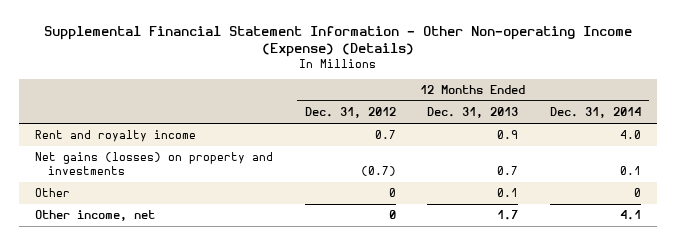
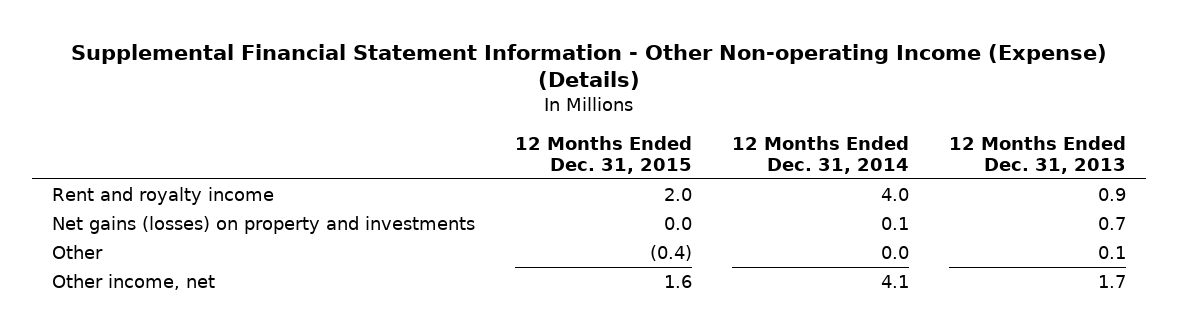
[304,107,396,119] Dec. 31, 2012 -> none
none -> [514,136,692,174] 12 Months Ended Dec. 31, 2015
[634,188,642,198] 0 -> [880,245,909,259] 0.0

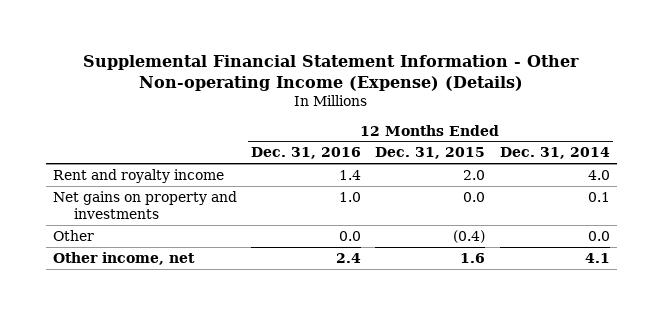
[948,136,1126,174] 12 Months Ended Dec. 31, 2013 -> none
none -> [251,147,362,160] Dec. 31, 2016
[52,215,476,234] Net gains (losses) on property and investments -> [52,190,237,220] Net gains on property and investments

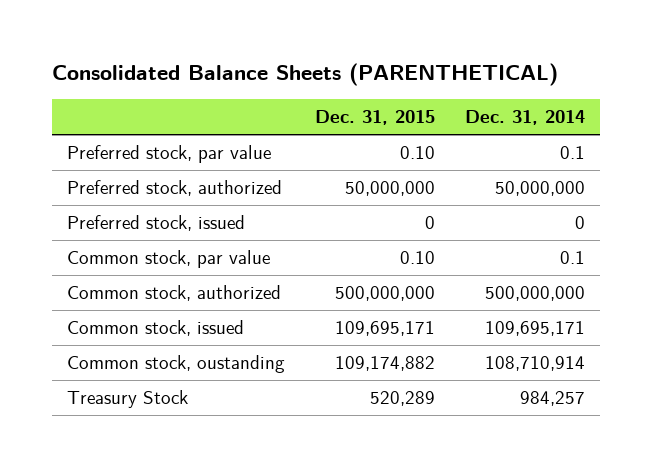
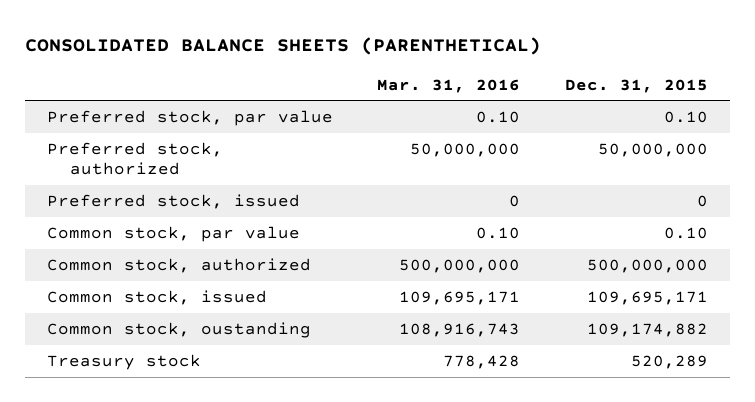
[51,63,558,87] Consolidated Balance Sheets (PARENTHETICAL) -> [24,37,541,56] CONSOLIDATED BALANCE SHEETS (PARENTHETICAL)
[465,109,586,125] Dec. 31, 2014 -> none
none -> [377,78,521,93] Mar. 31, 2016
[66,390,188,409] Treasury Stock -> [46,353,201,370] Treasury stock

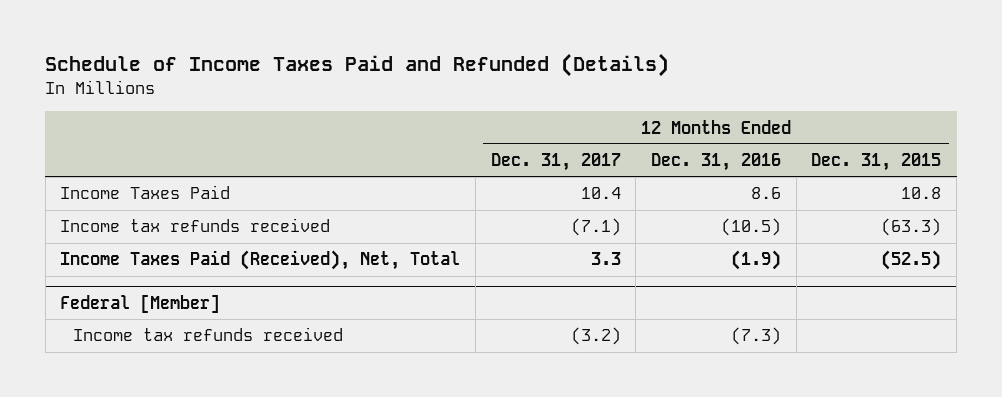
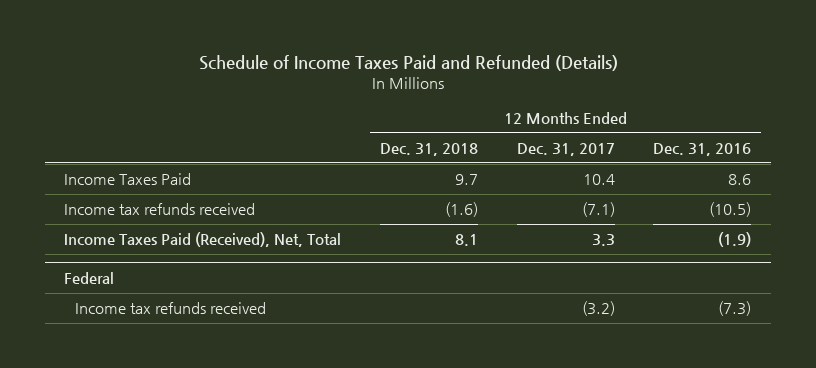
[811,153,942,172] Dec. 31, 2015 -> none
none -> [379,142,478,156] Dec. 31, 2018
[60,294,221,314] Federal [Member] -> [64,272,115,285] Federal

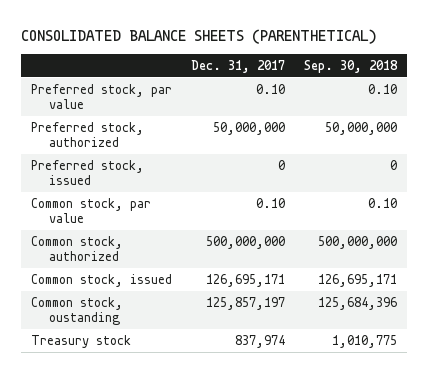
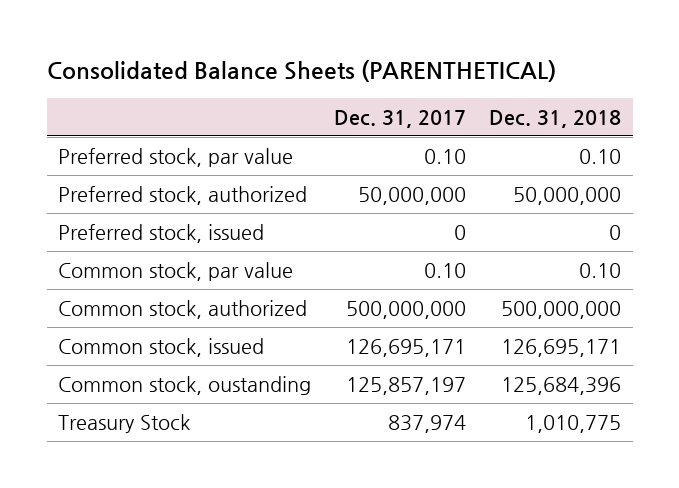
[20,29,377,45] CONSOLIDATED BALANCE SHEETS (PARENTHETICAL) -> [46,59,556,82] Consolidated Balance Sheets (PARENTHETICAL)
[303,59,398,73] Sep. 30, 2018 -> none
none -> [489,109,622,128] Dec. 31, 2018
[30,334,131,348] Treasury stock -> [58,414,191,434] Treasury Stock

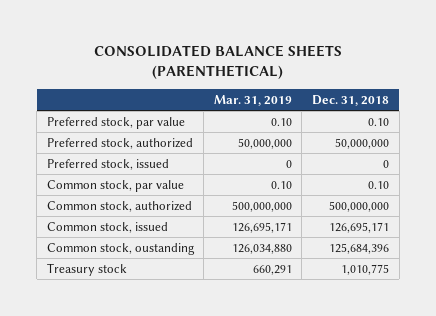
[46,59,556,82] Consolidated Balance Sheets (PARENTHETICAL) -> [93,45,342,80] CONSOLIDATED BALANCE SHEETS (PARENTHETICAL)
[334,109,467,128] Dec. 31, 2017 -> none
none -> [213,94,292,106] Mar. 31, 2019
[58,414,191,434] Treasury Stock -> [46,262,127,276] Treasury stock

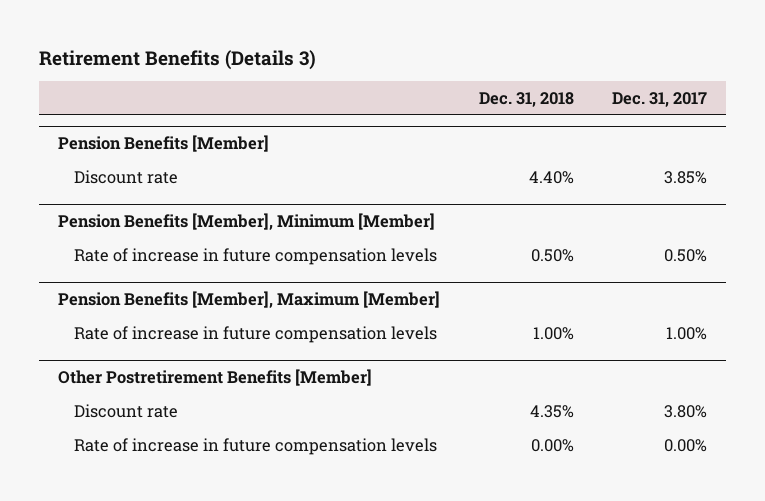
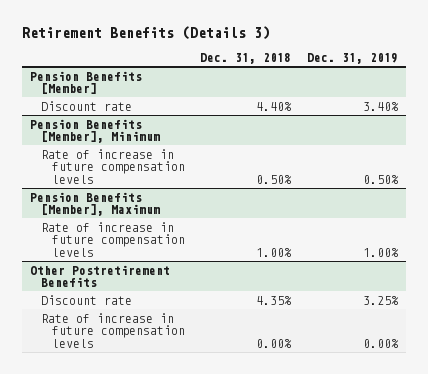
[611,91,707,107] Dec. 31, 2017 -> none
none -> [306,53,398,65] Dec. 31, 2019
[58,213,436,231] Pension Benefits [Member], Minimum [Member] -> [30,118,160,144] Pension Benefits [Member], Minimum
[58,291,441,309] Pension Benefits [Member], Maximum [Member] -> [30,191,160,217] Pension Benefits [Member], Maximum
[58,369,373,387] Other Postretirement Benefits [Member] -> [30,264,171,288] Other Postretirement Benefits

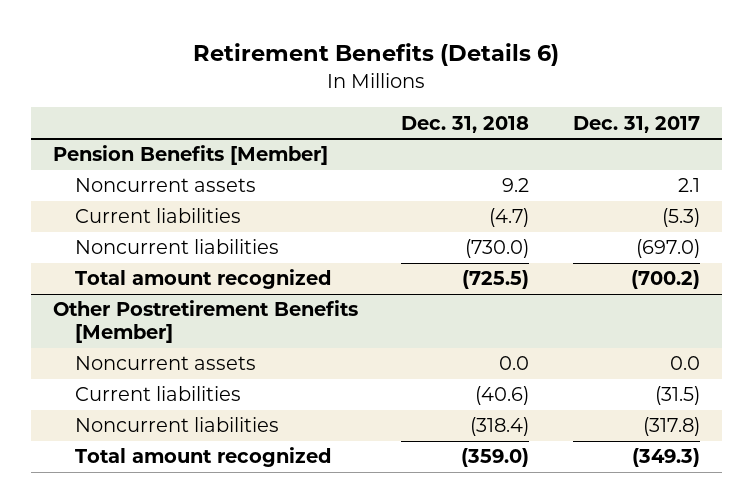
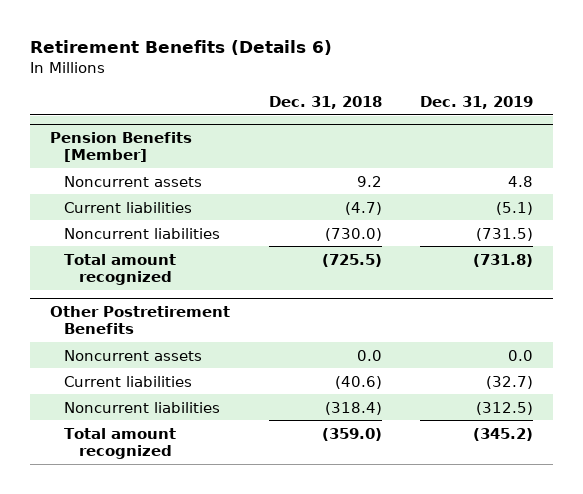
[573,115,701,133] Dec. 31, 2017 -> none
none -> [420,95,534,109] Dec. 31, 2019
[52,300,358,344] Other Postretirement Benefits [Member] -> [49,306,230,335] Other Postretirement Benefits

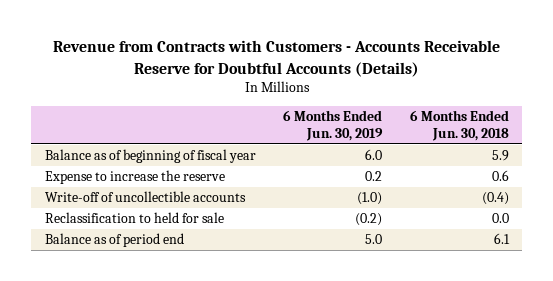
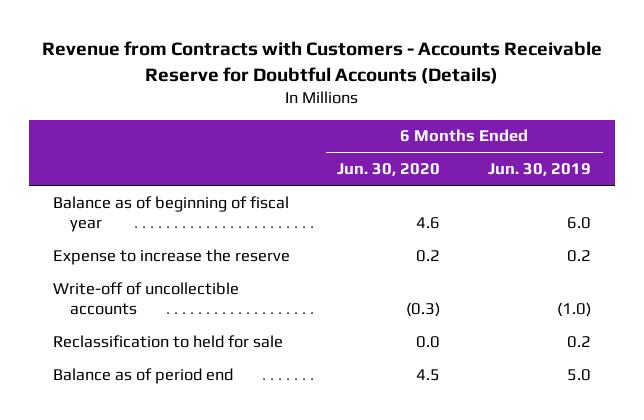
[409,110,509,141] 6 Months Ended Jun. 30, 2018 -> none
none -> [337,163,441,177] Jun. 30, 2020
[355,213,383,227] (0.2) -> [566,335,591,348] 0.2

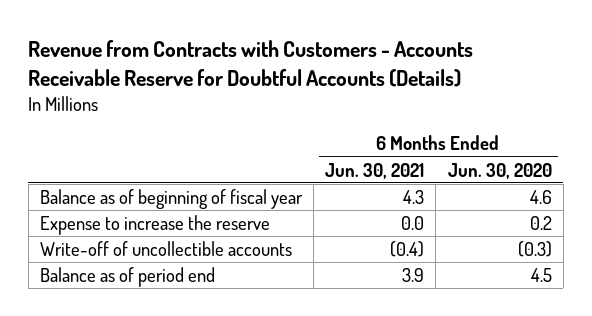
[487,163,591,177] Jun. 30, 2019 -> none
none -> [325,162,425,179] Jun. 30, 2021
[52,334,283,348] Reclassification to held for sale -> none

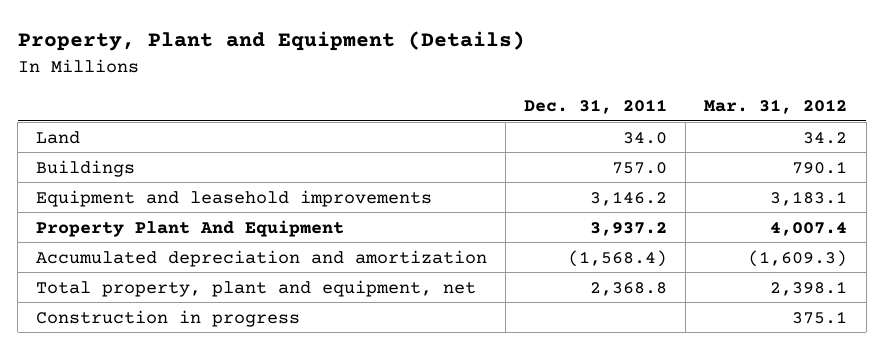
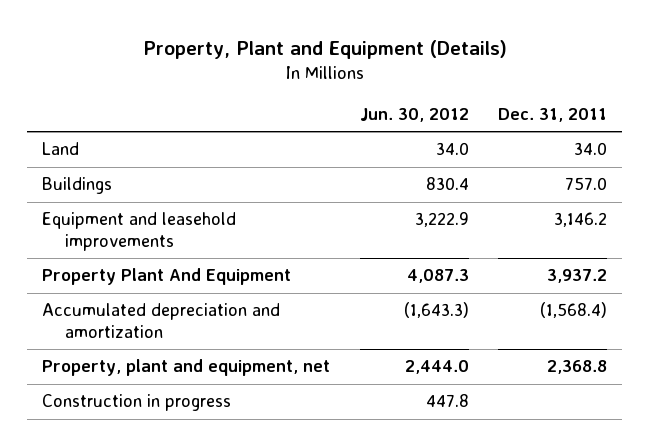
[704,98,848,114] Mar. 31, 2012 -> none
none -> [359,108,469,123] Jun. 30, 2012
[36,279,477,297] Total property, plant and equipment, net -> [42,359,331,377] Property, plant and equipment, net

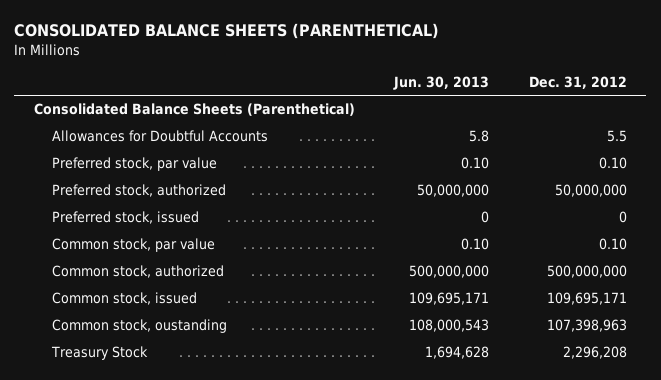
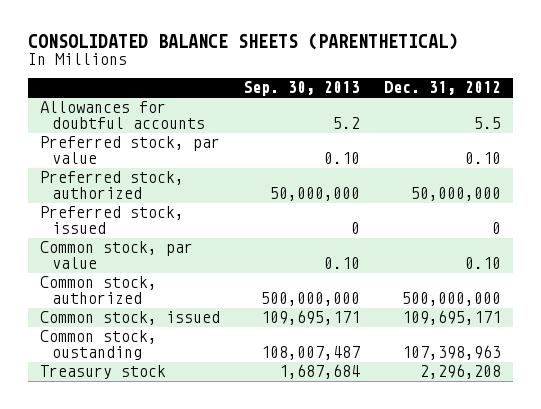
[393,75,490,90] Jun. 30, 2013 -> none
none -> [243,81,361,97] Sep. 30, 2013
[34,103,356,117] Consolidated Balance Sheets (Parenthetical) -> none
[52,130,269,143] Allowances for Doubtful Accounts -> [39,101,206,130] Allowances for doubtful accounts
[51,346,149,361] Treasury Stock -> [39,365,166,380] Treasury stock

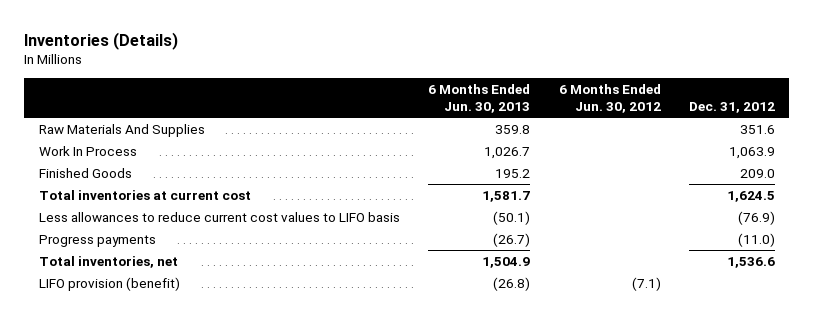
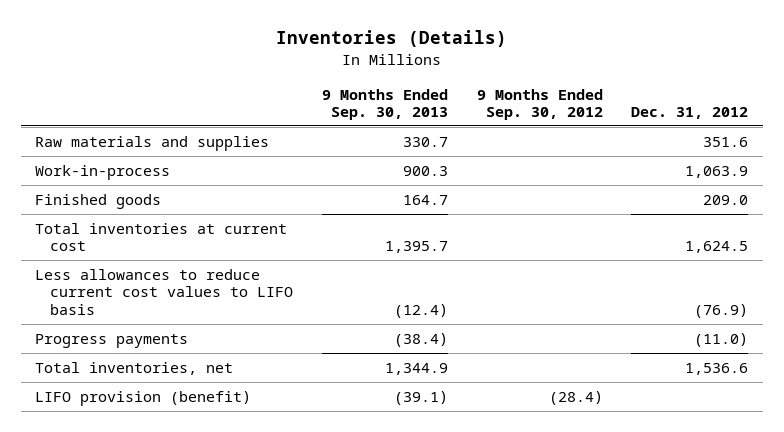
[428,83,531,113] 6 Months Ended Jun. 30, 2013 -> none
[558,83,661,113] 6 Months Ended Jun. 30, 2012 -> none
none -> [321,88,448,120] 9 Months Ended Sep. 30, 2013
none -> [476,88,603,120] 9 Months Ended Sep. 30, 2012
[38,123,205,137] Raw Materials And Supplies -> [35,135,270,151] Raw materials and supplies
[38,145,137,156] Work In Process -> [35,164,171,180] Work-in-process
[38,167,132,178] Finished Goods -> [35,193,162,209] Finished goods

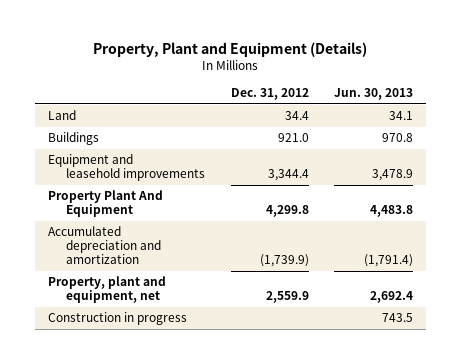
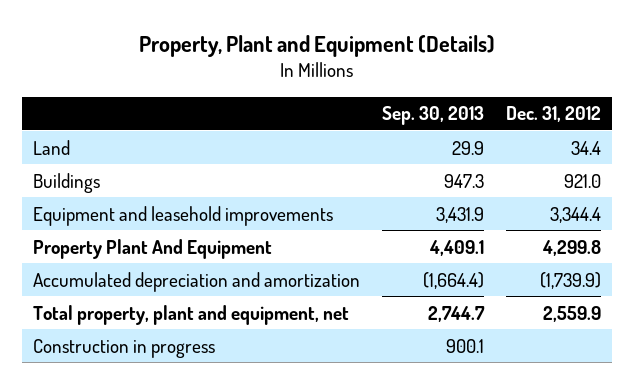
[334,88,414,101] Jun. 30, 2013 -> none
none -> [381,106,484,126] Sep. 30, 2013
[47,276,166,304] Property, plant and equipment, net -> [32,304,349,325] Total property, plant and equipment, net

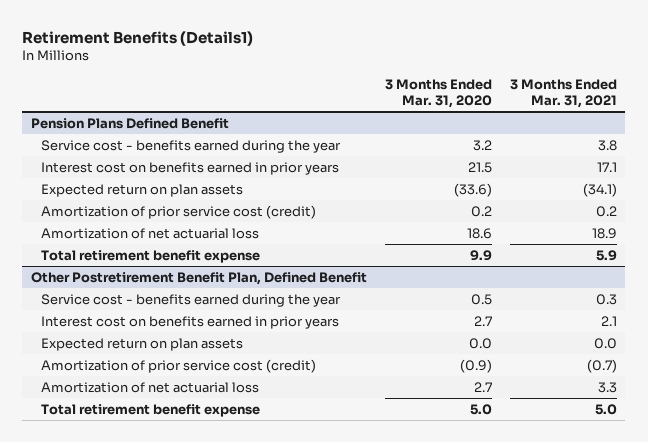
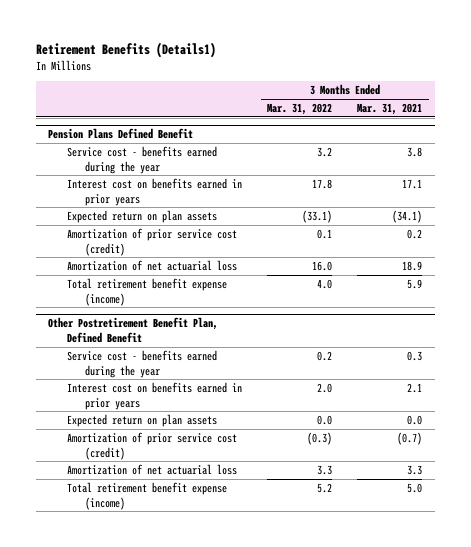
[384,79,492,109] 3 Months Ended Mar. 31, 2020 -> none
none -> [267,103,333,116] Mar. 31, 2022
[41,249,261,263] Total retirement benefit expense -> [66,277,227,306] Total retirement benefit expense (income)
[41,403,261,417] Total retirement benefit expense -> [66,481,227,510] Total retirement benefit expense (income)

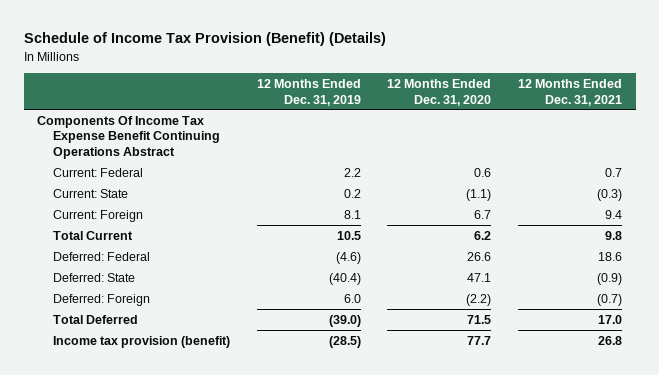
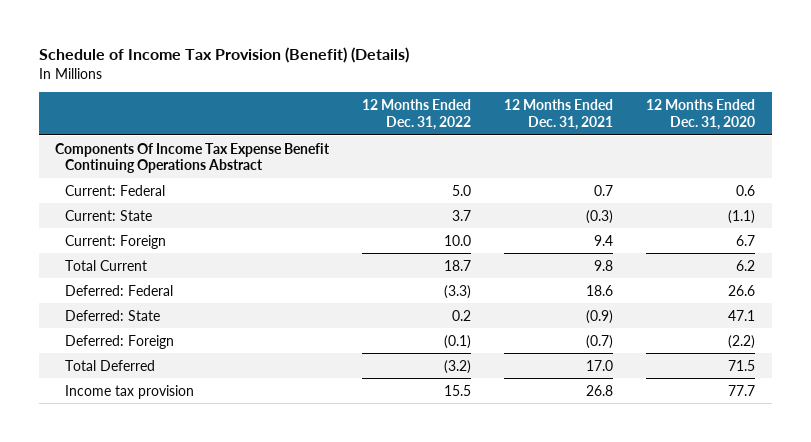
[256,78,361,106] 12 Months Ended Dec. 31, 2019 -> none
none -> [362,99,472,130] 12 Months Ended Dec. 31, 2022
[52,335,230,348] Income tax provision (benefit) -> [65,384,195,399] Income tax provision

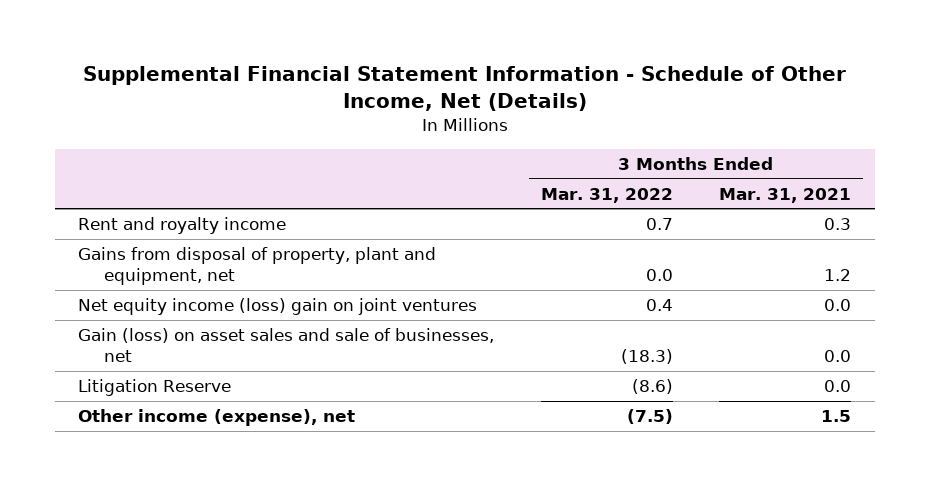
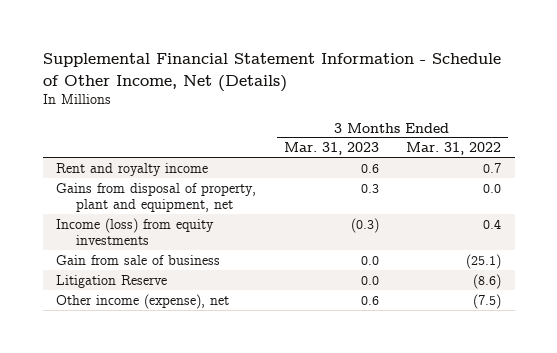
[719,187,852,203] Mar. 31, 2021 -> none
none -> [283,142,379,156] Mar. 31, 2023
[77,328,494,363] Gain (loss) on asset sales and sale of businesses, net -> none
[77,298,477,316] Net equity income (loss) gain on joint ventures -> [56,217,215,245] Income (loss) from equity investments
none -> [56,254,221,265] Gain from sale of business

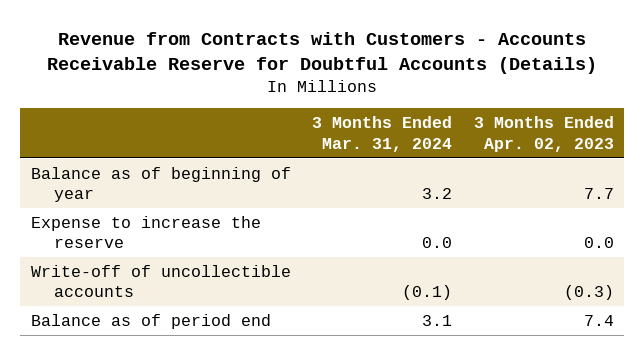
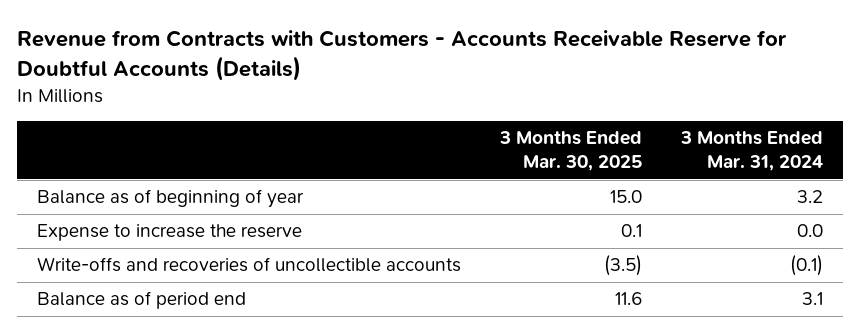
[473,116,614,152] 3 Months Ended Apr. 02, 2023 -> none
none -> [498,131,642,172] 3 Months Ended Mar. 30, 2025
[30,264,291,298] Write-off of uncollectible accounts -> [36,257,461,273] Write-offs and recoveries of uncollectible accounts

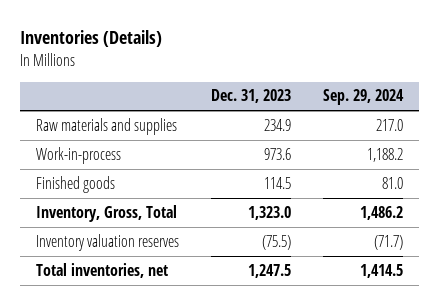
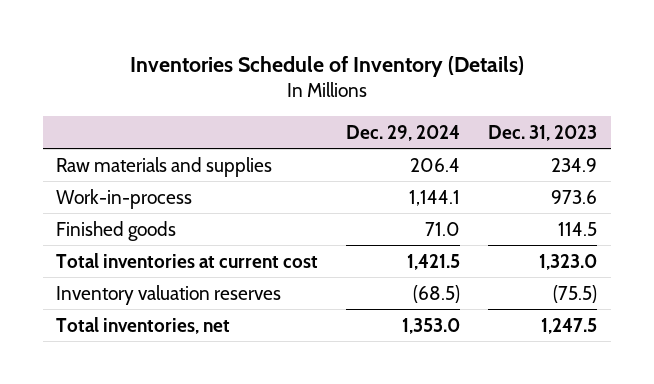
[19,30,162,48] Inventories (Details) -> [129,55,524,77] Inventories Schedule of Inventory (Details)
[322,89,404,106] Sep. 29, 2024 -> none
none -> [346,124,461,141] Dec. 29, 2024
[35,204,177,222] Inventory, Gross, Total -> [56,252,319,268] Total inventories at current cost

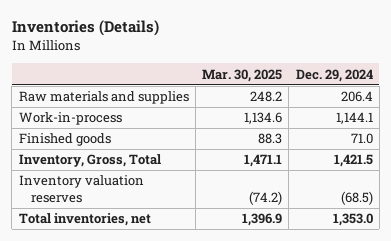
[129,55,524,77] Inventories Schedule of Inventory (Details) -> [11,20,159,37] Inventories (Details)
[488,124,598,141] Dec. 31, 2023 -> none
none -> [202,68,283,82] Mar. 30, 2025
[56,252,319,268] Total inventories at current cost -> [18,154,161,168] Inventory, Gross, Total

